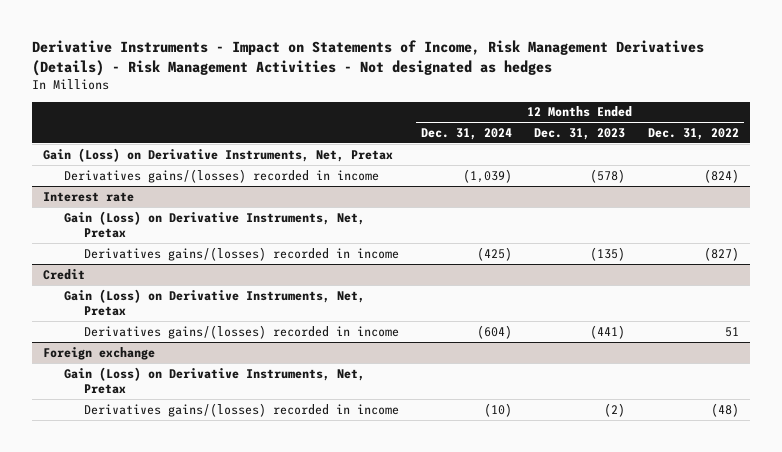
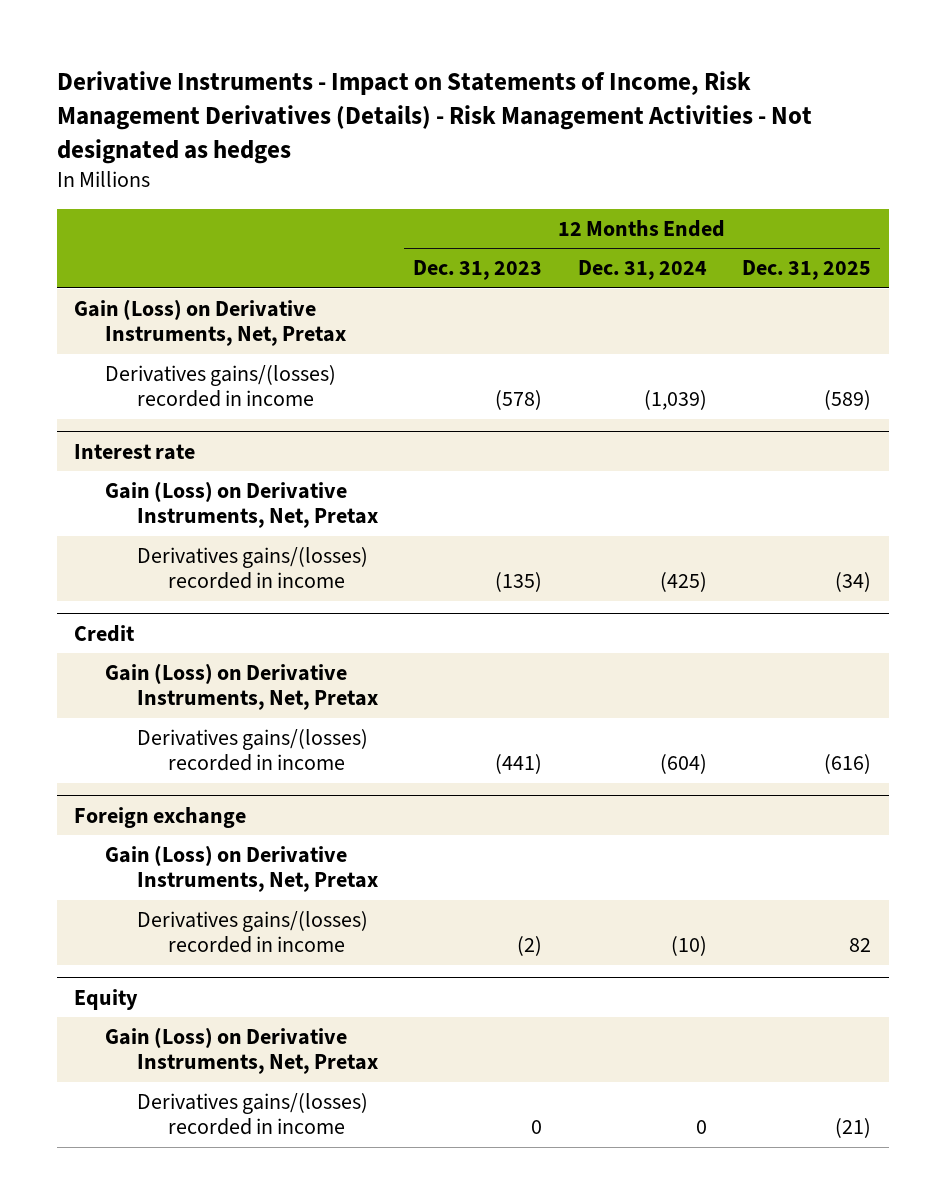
[647,127,739,140] Dec. 31, 2022 -> none
none -> [742,260,872,281] Dec. 31, 2025
none -> [74,988,139,1010] Equity
none -> [105,1026,378,1075] Gain (Loss) on Derivative Instruments, Net, Pretax
none -> [136,1092,368,1136] Derivatives gains/(losses) recorded in income

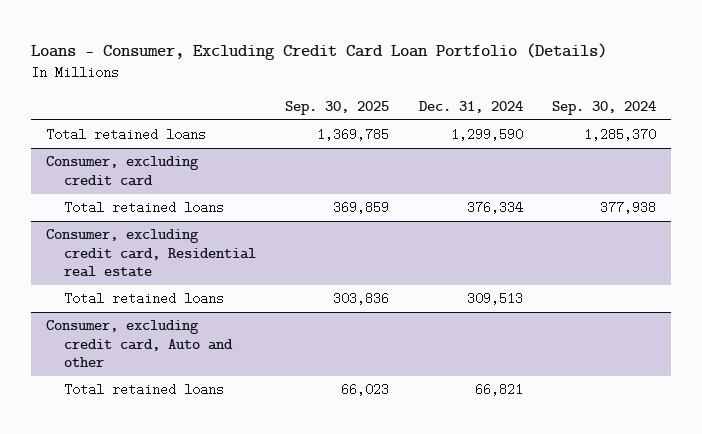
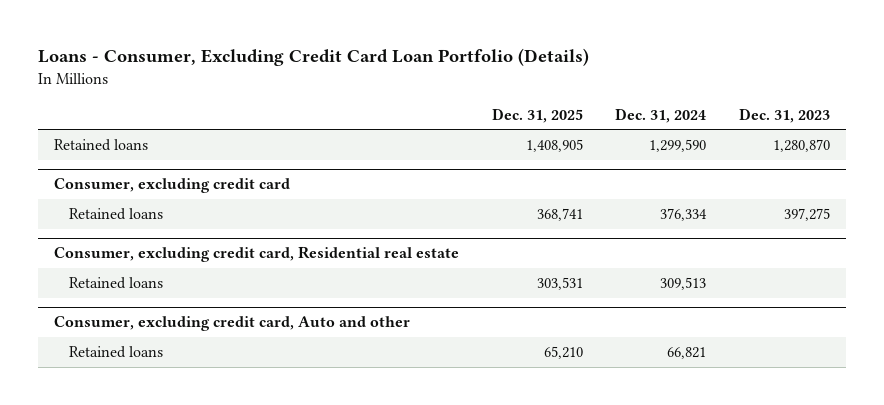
[285,101,390,116] Sep. 30, 2025 -> none
[551,101,656,116] Sep. 30, 2024 -> none
none -> [491,107,583,123] Dec. 31, 2025
none -> [738,107,830,123] Dec. 31, 2023
[45,128,206,142] Total retained loans -> [53,139,148,152] Retained loans
[63,201,224,215] Total retained loans -> [68,208,163,221] Retained loans
[63,292,224,306] Total retained loans -> [68,277,163,290] Retained loans
[63,383,224,397] Total retained loans -> [68,346,163,359] Retained loans

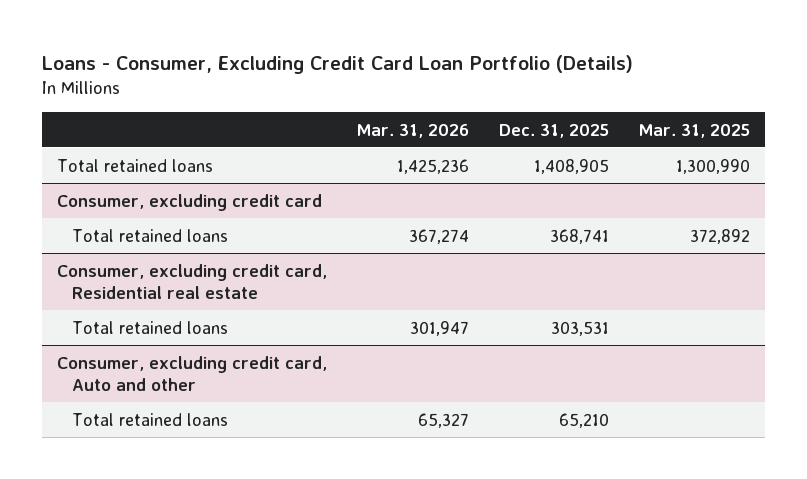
[615,107,707,123] Dec. 31, 2024 -> none
[738,107,830,123] Dec. 31, 2023 -> none
none -> [356,123,470,138] Mar. 31, 2026
none -> [638,123,751,138] Mar. 31, 2025
[53,139,148,152] Retained loans -> [56,158,213,172] Total retained loans
[68,208,163,221] Retained loans -> [72,228,229,242] Total retained loans
[68,277,163,290] Retained loans -> [72,320,229,334] Total retained loans
[68,346,163,359] Retained loans -> [72,412,229,426] Total retained loans

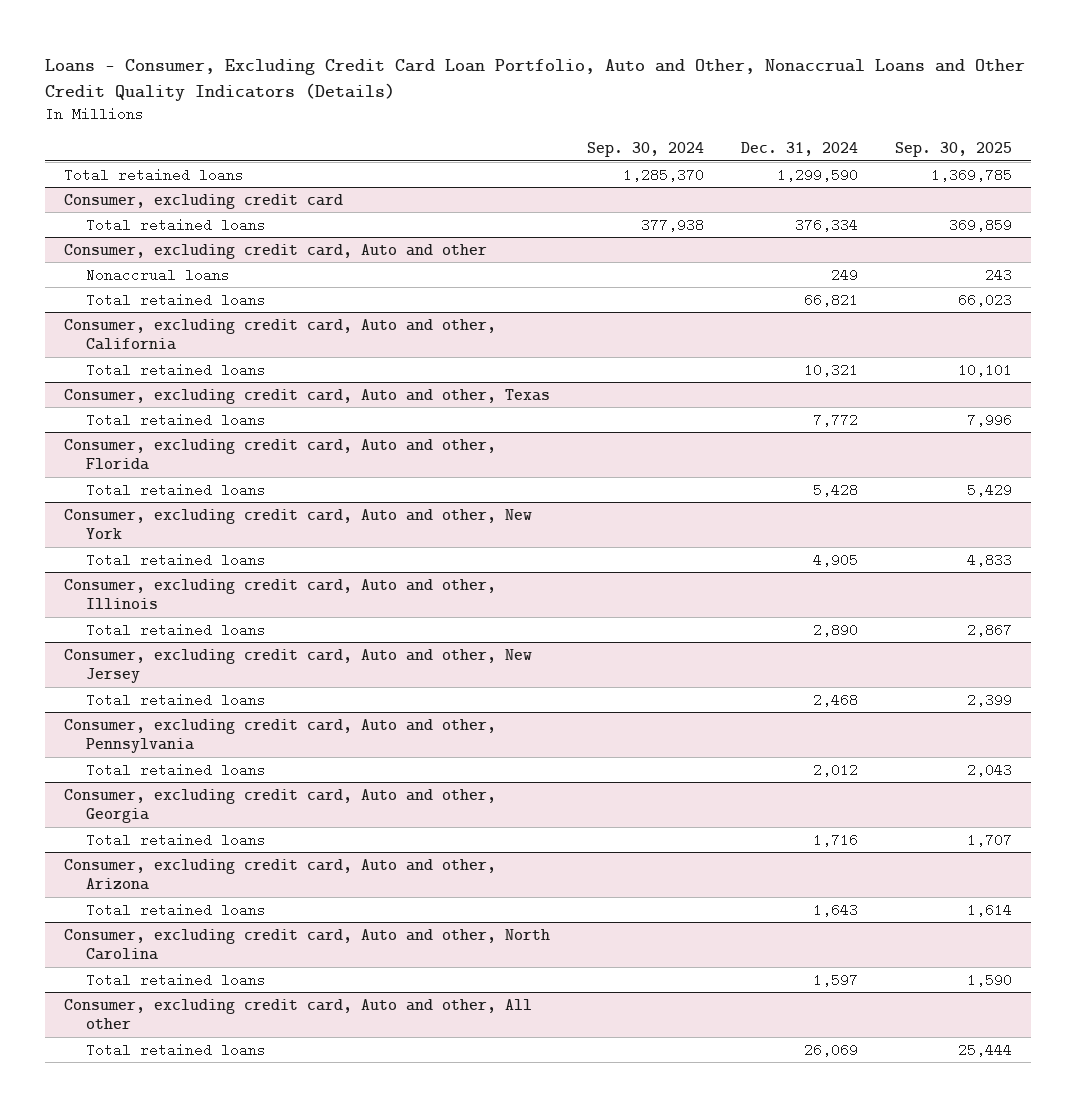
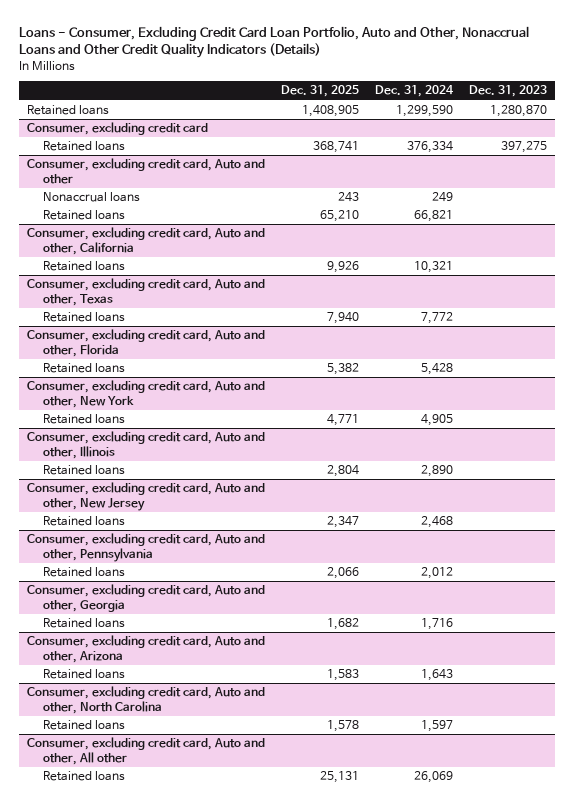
[586,142,704,158] Sep. 30, 2024 -> none
[895,142,1013,158] Sep. 30, 2025 -> none
none -> [281,85,360,98] Dec. 31, 2025
none -> [469,85,548,98] Dec. 31, 2023
[63,167,244,182] Total retained loans -> [27,105,110,116] Retained loans
[85,217,266,232] Total retained loans -> [42,141,125,152] Retained loans
[85,292,266,307] Total retained loans -> [42,210,125,221] Retained loans
[85,362,266,377] Total retained loans -> [42,261,125,272] Retained loans
[85,412,266,427] Total retained loans -> [42,312,125,323] Retained loans
[85,482,266,497] Total retained loans -> [42,363,125,374] Retained loans
[85,552,266,567] Total retained loans -> [42,414,125,425] Retained loans
[85,622,266,637] Total retained loans -> [42,465,125,476] Retained loans
[85,692,266,707] Total retained loans -> [42,516,125,527] Retained loans
[85,762,266,777] Total retained loans -> [42,567,125,578] Retained loans
[85,832,266,847] Total retained loans -> [42,618,125,629] Retained loans
[85,902,266,917] Total retained loans -> [42,669,125,680] Retained loans
[85,972,266,987] Total retained loans -> [42,720,125,731] Retained loans
[85,1042,266,1057] Total retained loans -> [42,771,125,782] Retained loans

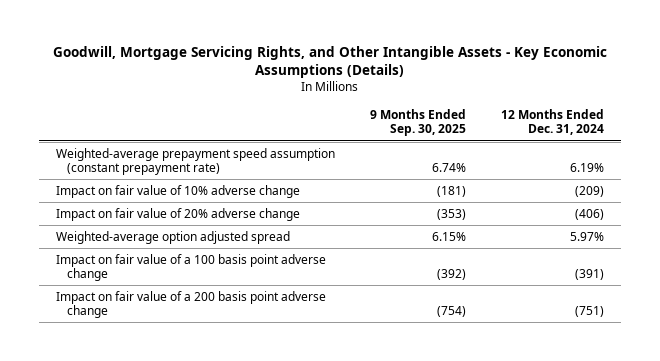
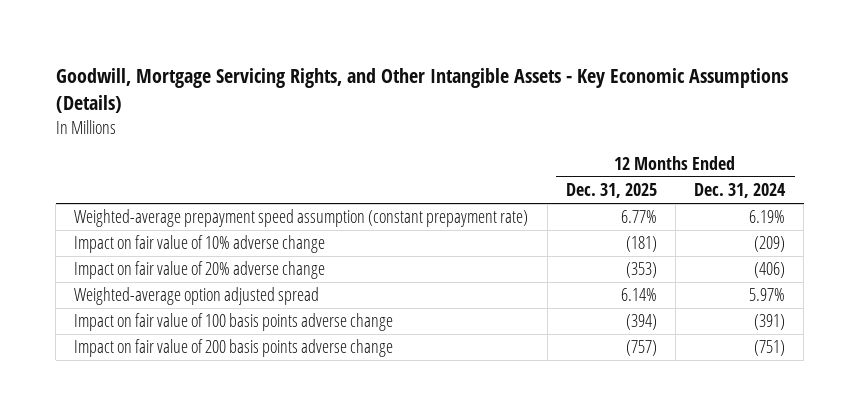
[369,109,466,137] 9 Months Ended Sep. 30, 2025 -> none
none -> [565,183,657,199] Dec. 31, 2025
[56,253,327,282] Impact on fair value of a 100 basis point adverse change -> [74,313,394,332] Impact on fair value of 100 basis points adverse change
[56,290,327,319] Impact on fair value of a 200 basis point adverse change -> [74,339,394,358] Impact on fair value of 200 basis points adverse change

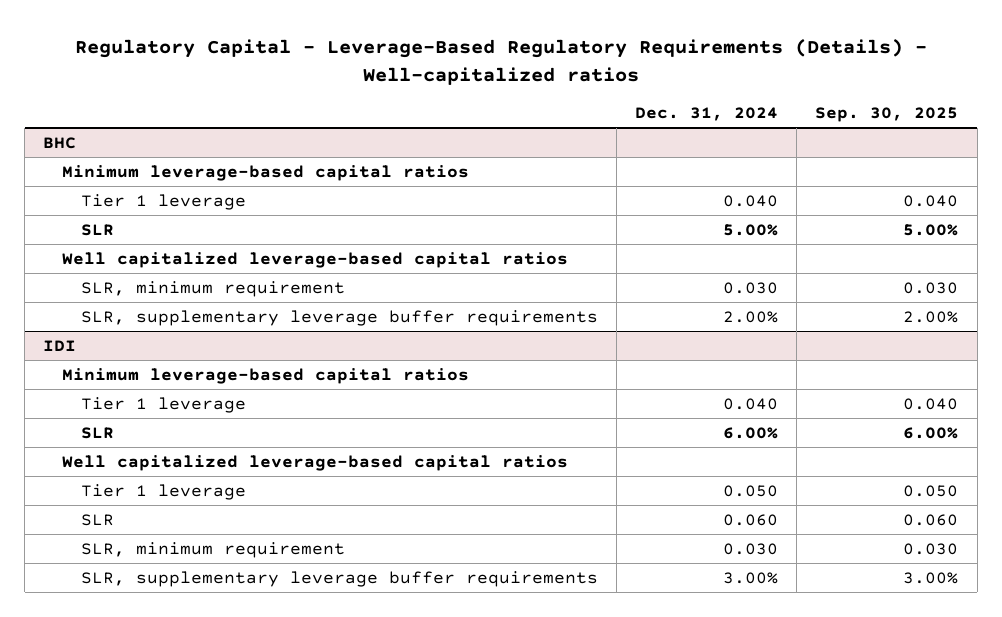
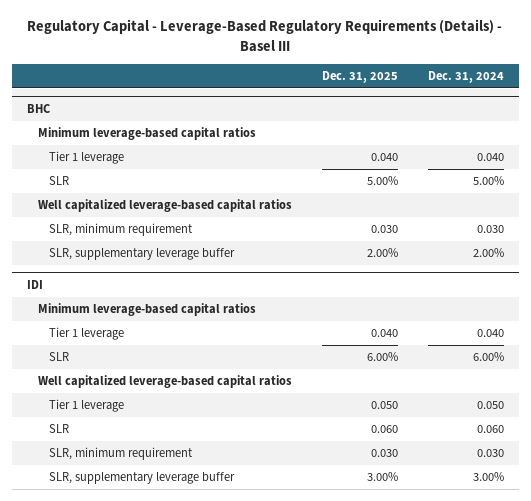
[74,38,927,85] Regulatory Capital - Leverage-Based Regulatory Requirements (Details) - Well-capitalized ratios -> [27,19,503,53] Regulatory Capital - Leverage-Based Regulatory Requirements (Details) - Basel III
[815,107,959,123] Sep. 30, 2025 -> none
none -> [322,70,399,83] Dec. 31, 2025
[80,309,598,326] SLR, supplementary leverage buffer requirements -> [49,248,236,261] SLR, supplementary leverage buffer
[80,570,598,587] SLR, supplementary leverage buffer requirements -> [49,472,236,485] SLR, supplementary leverage buffer

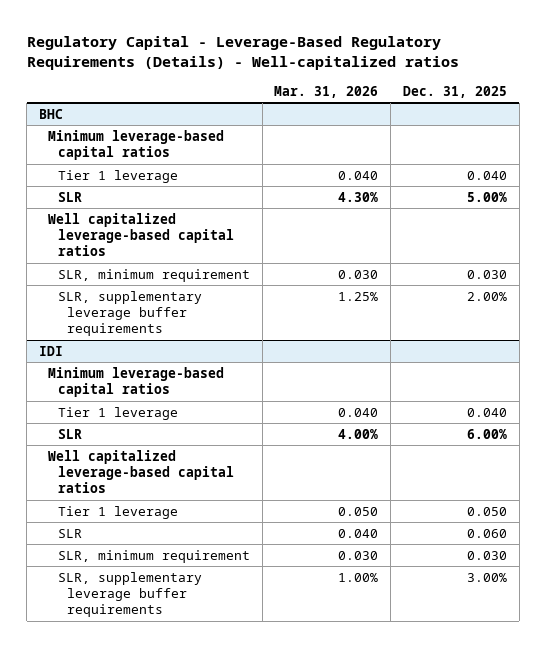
[27,19,503,53] Regulatory Capital - Leverage-Based Regulatory Requirements (Details) - Basel III -> [26,35,459,70] Regulatory Capital - Leverage-Based Regulatory Requirements (Details) - Well-capitalized ratios
[428,70,505,83] Dec. 31, 2024 -> none
none -> [274,85,379,98] Mar. 31, 2026
[49,248,236,261] SLR, supplementary leverage buffer -> [57,290,202,337] SLR, supplementary leverage buffer requirements
[49,472,236,485] SLR, supplementary leverage buffer -> [57,571,202,618] SLR, supplementary leverage buffer requirements

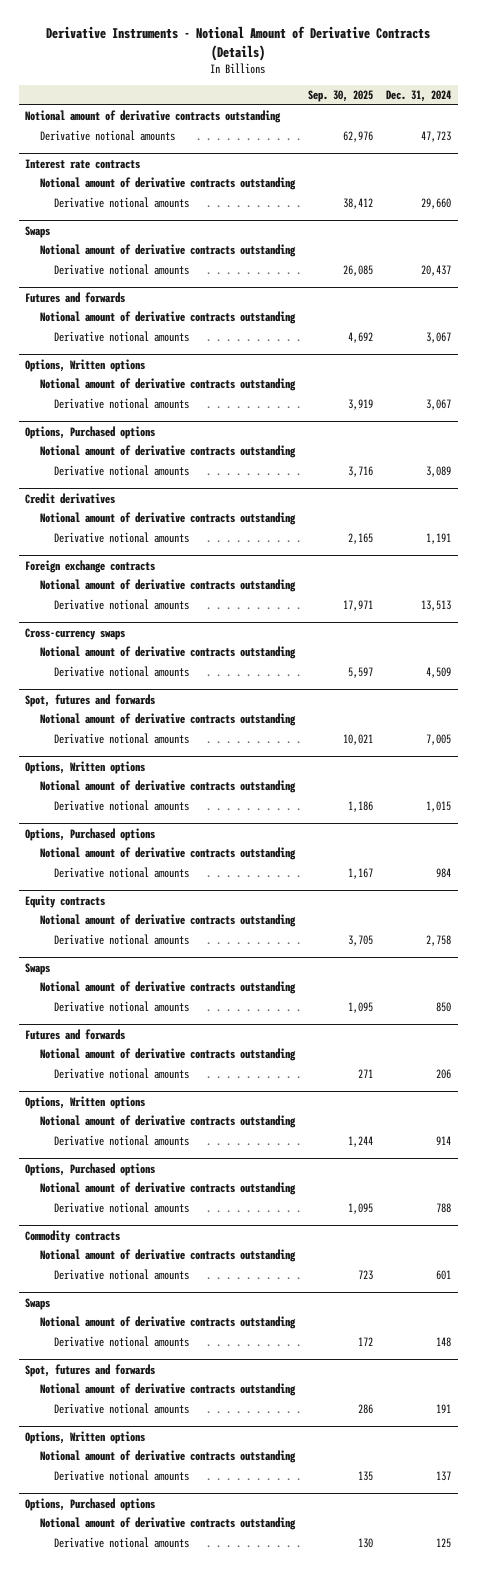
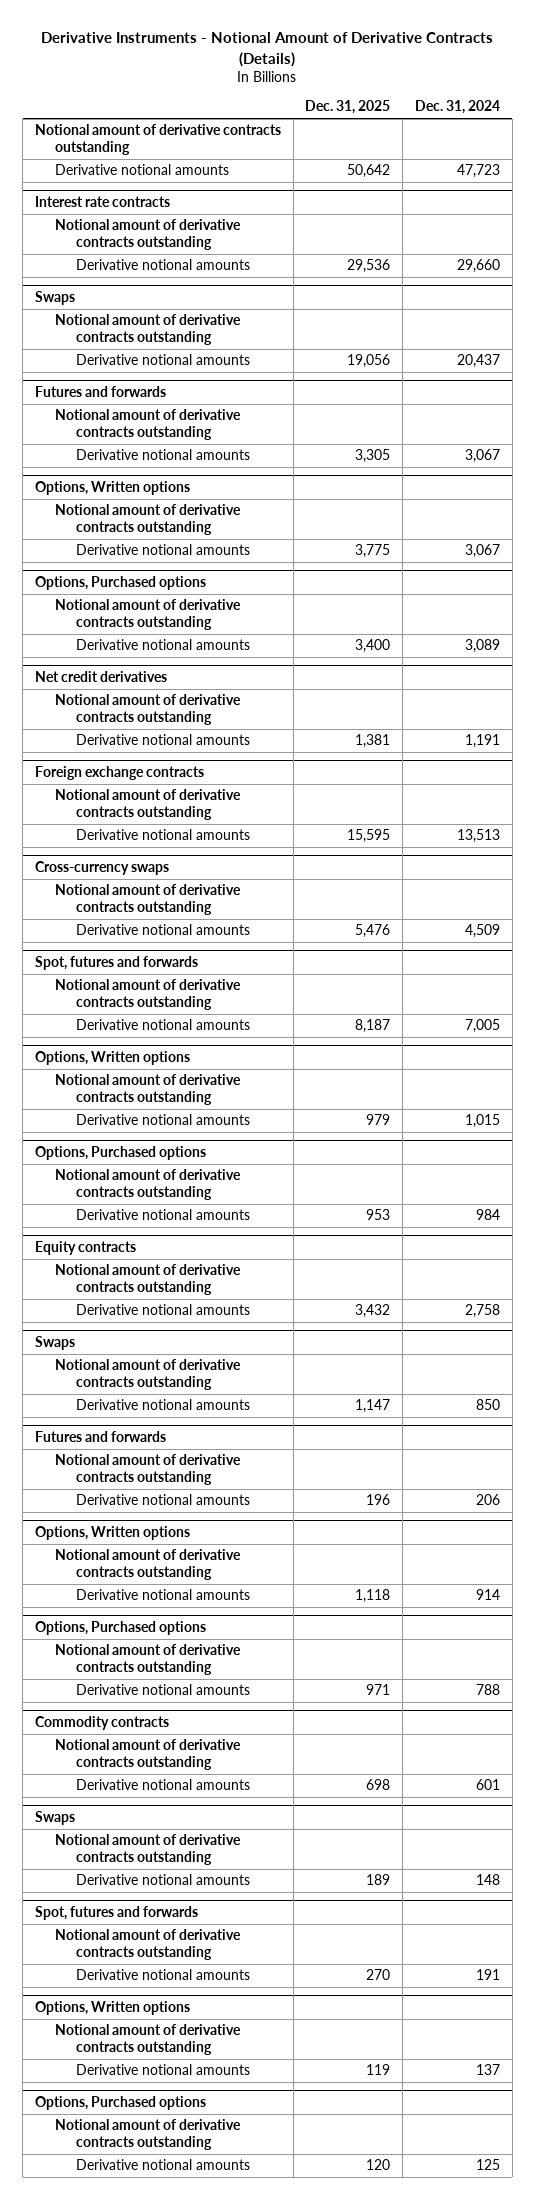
[308,90,374,103] Sep. 30, 2025 -> none
none -> [305,100,391,115] Dec. 31, 2025
[25,492,116,504] Credit derivatives -> [34,670,167,682] Net credit derivatives

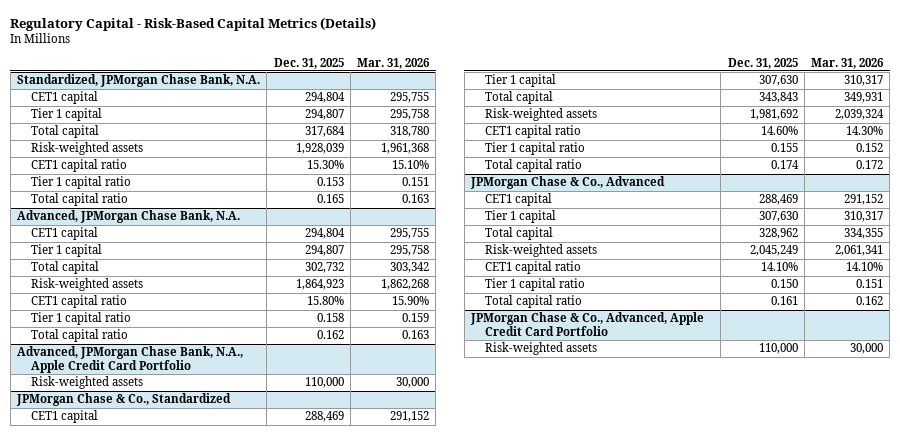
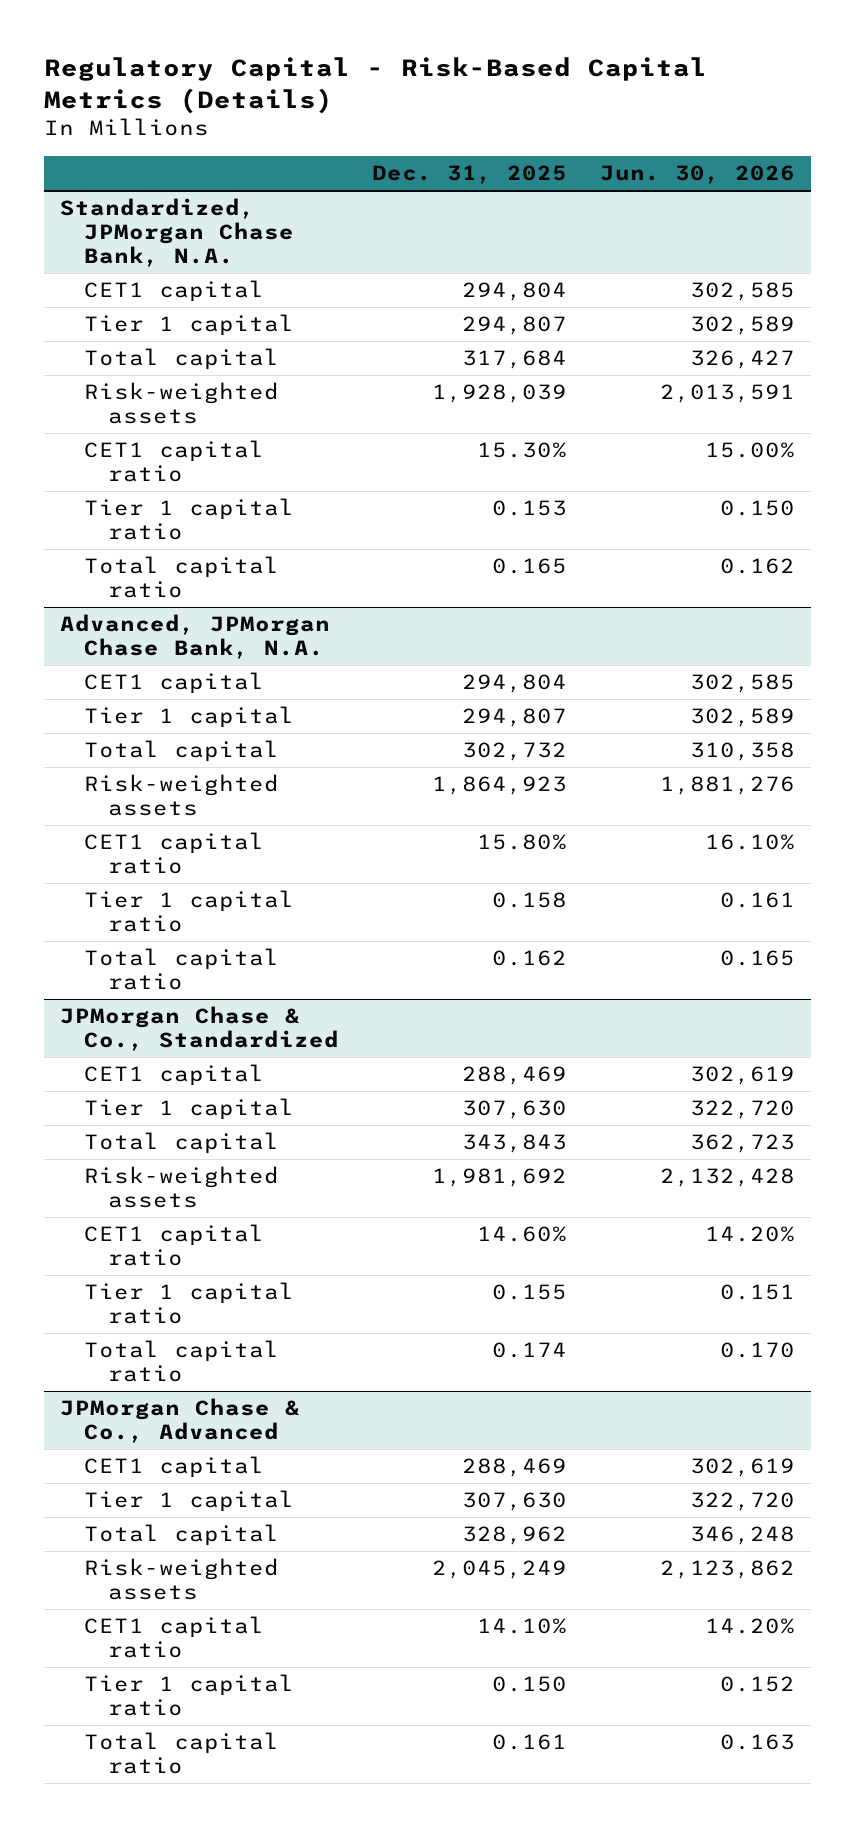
[357,57,431,69] Mar. 31, 2026 -> none
none -> [599,165,795,185] Jun. 30, 2026
[16,346,243,373] Advanced, JPMorgan Chase Bank, N.A., Apple Credit Card Portfolio -> none
[31,376,144,390] Risk-weighted assets -> none
[470,312,705,336] JPMorgan Chase & Co., Advanced, Apple Credit Card Portfolio -> none
[485,342,598,356] Risk-weighted assets -> none

